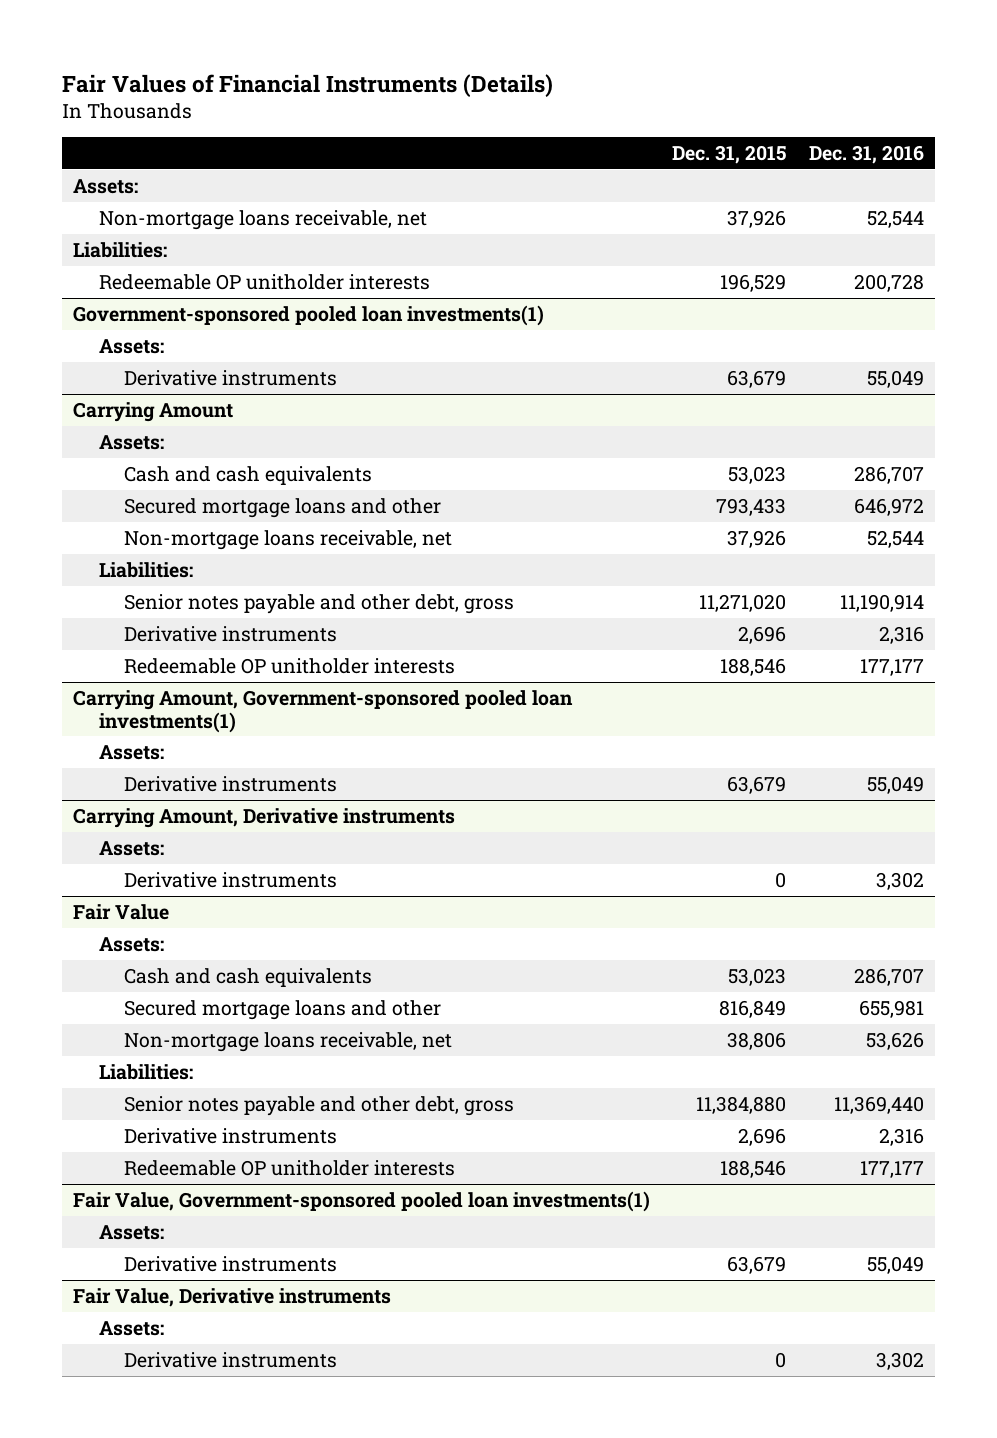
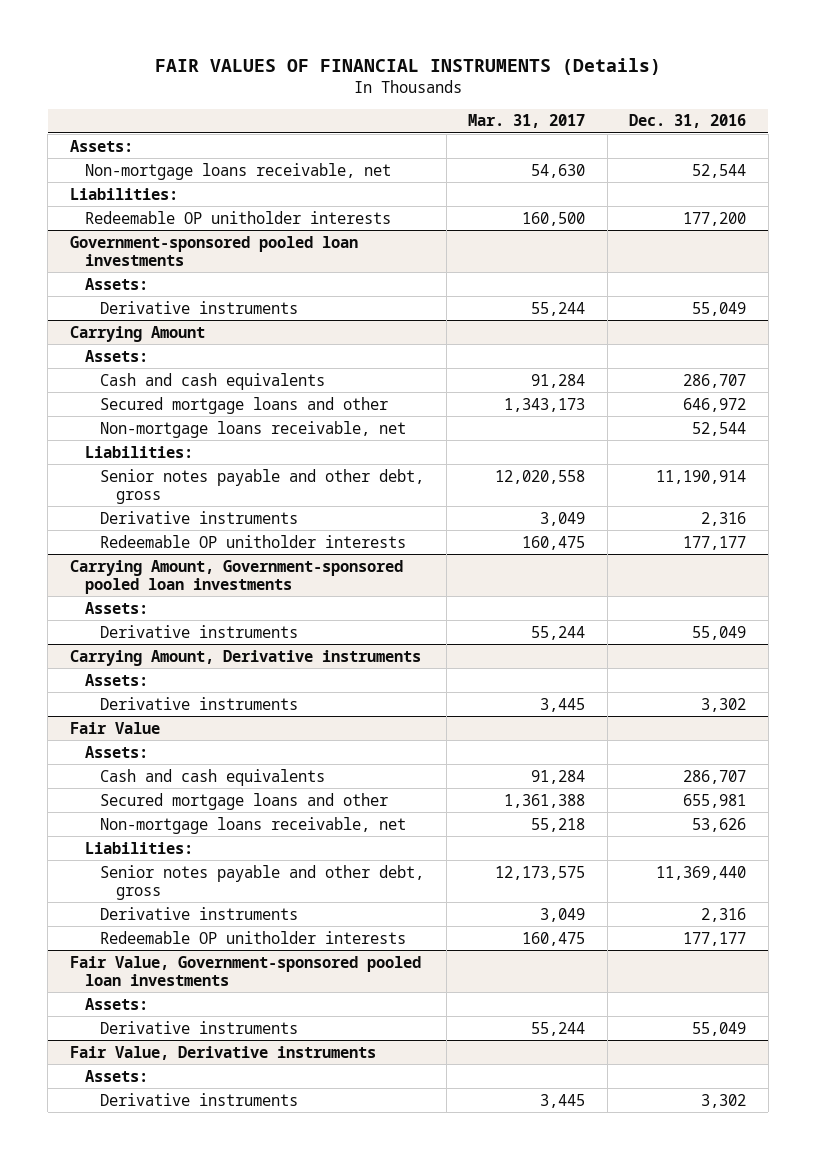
[61,73,553,97] Fair Values of Financial Instruments (Details) -> [155,58,662,76] FAIR VALUES OF FINANCIAL INSTRUMENTS (Details)
[672,145,787,165] Dec. 31, 2015 -> none
none -> [468,114,586,129] Mar. 31, 2017
[853,273,924,292] 200,728 -> [683,211,747,226] 177,200
[72,304,544,326] Government-sponsored pooled loan investments(1) -> [69,235,358,266] Government-sponsored pooled loan investments
[72,689,573,733] Carrying Amount, Government-sponsored pooled loan investments(1) -> [69,559,403,594] Carrying Amount, Government-sponsored pooled loan investments
[72,1190,650,1212] Fair Value, Government-sponsored pooled loan investments(1) -> [69,955,421,986] Fair Value, Government-sponsored pooled loan investments

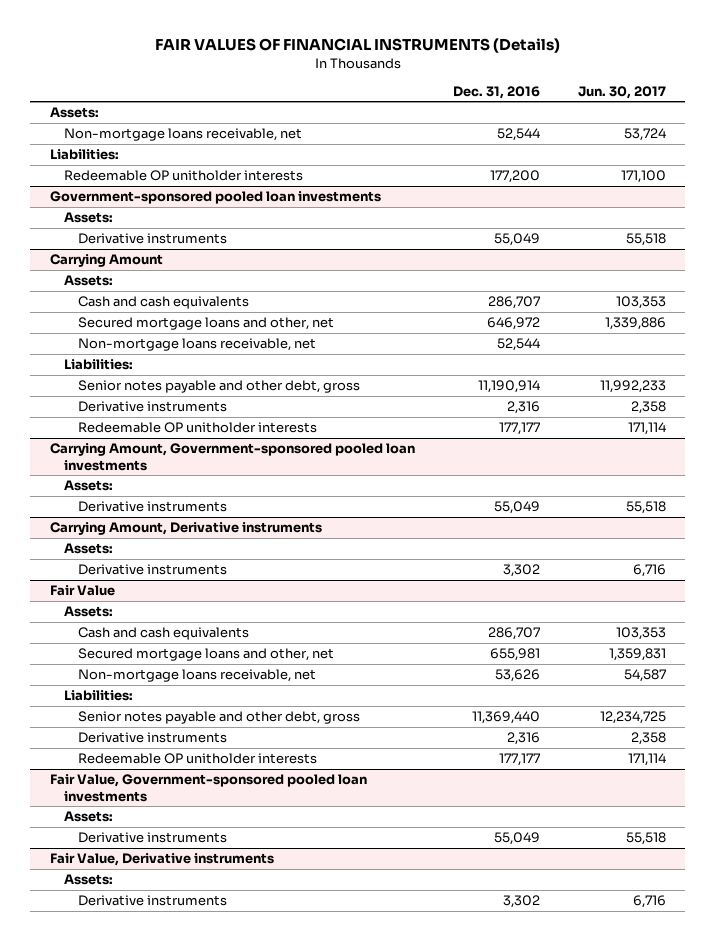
[468,114,586,129] Mar. 31, 2017 -> none
none -> [577,85,666,99] Jun. 30, 2017
[100,396,389,414] Secured mortgage loans and other -> [77,317,334,331] Secured mortgage loans and other, net
[100,792,389,810] Secured mortgage loans and other -> [77,648,334,662] Secured mortgage loans and other, net

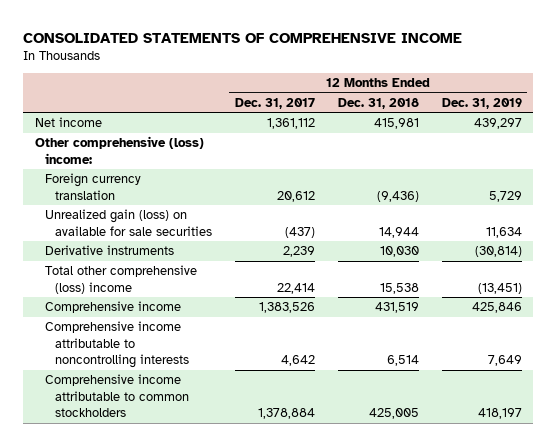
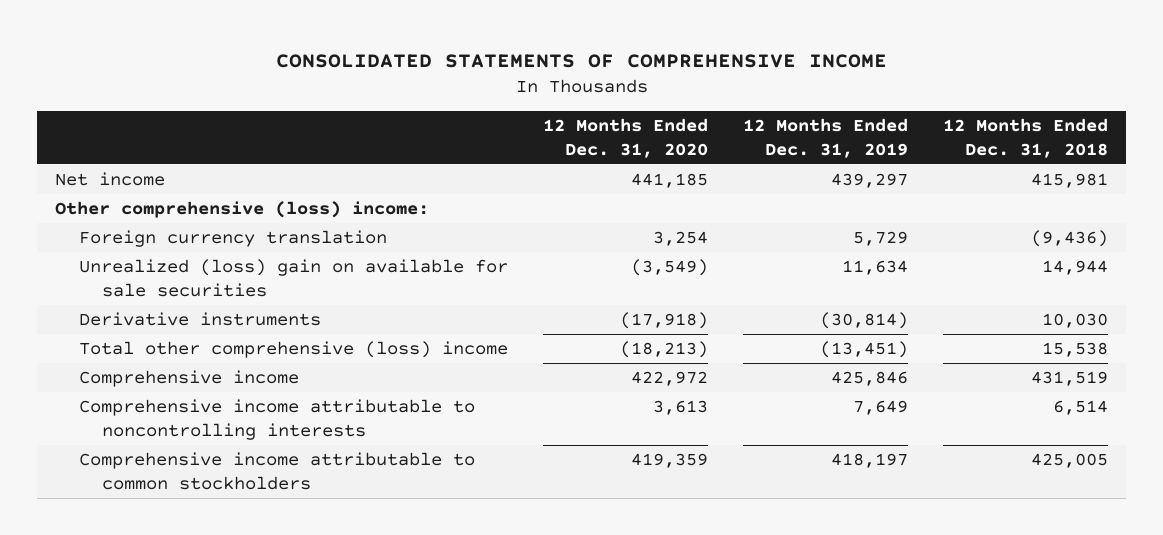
[234,98,315,110] Dec. 31, 2017 -> none
none -> [542,118,708,158] 12 Months Ended Dec. 31, 2020
[44,209,212,236] Unrealized gain (loss) on available for sale securities -> [78,259,508,297] Unrealized (loss) gain on available for sale securities

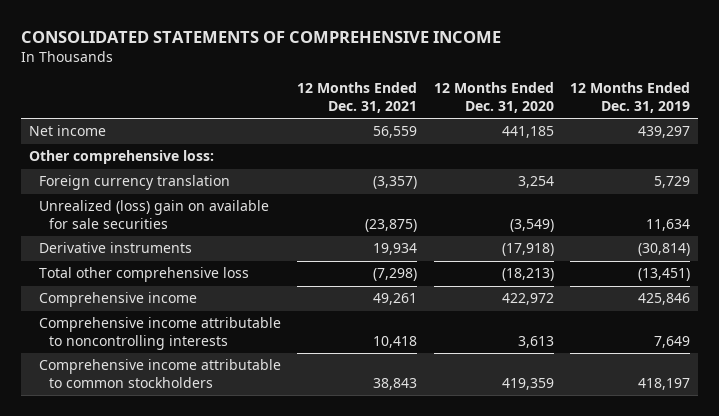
[943,118,1109,158] 12 Months Ended Dec. 31, 2018 -> none
none -> [297,82,418,113] 12 Months Ended Dec. 31, 2021
[54,201,429,219] Other comprehensive (loss) income: -> [28,150,214,165] Other comprehensive loss:
[78,341,508,359] Total other comprehensive (loss) income -> [38,267,249,283] Total other comprehensive loss

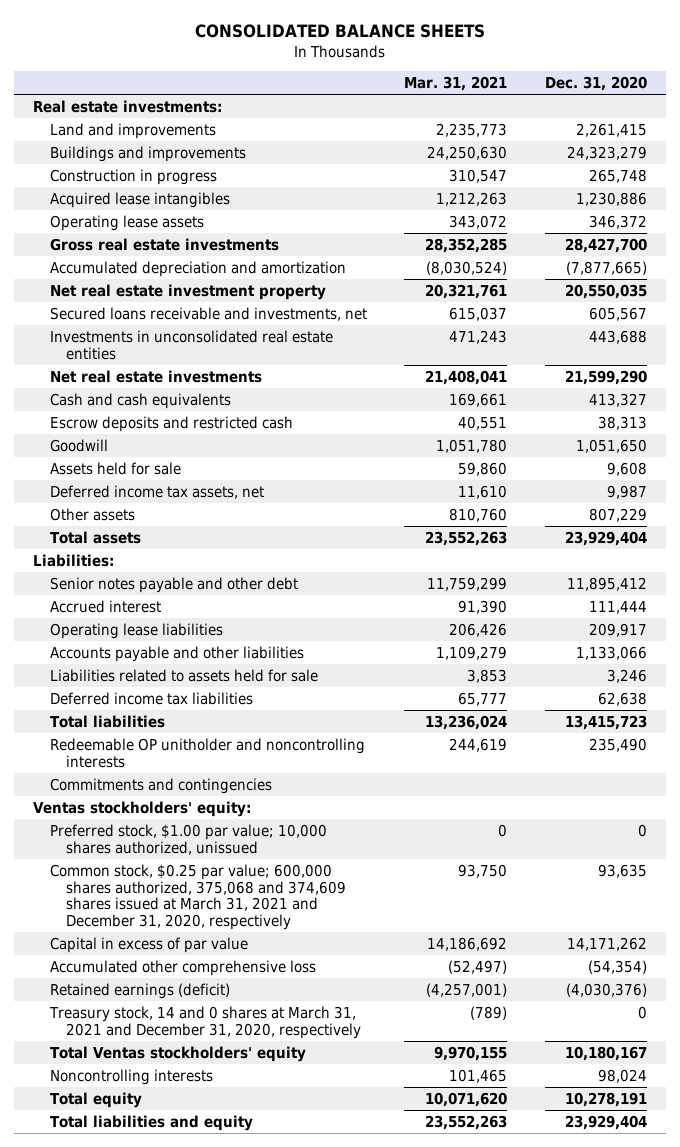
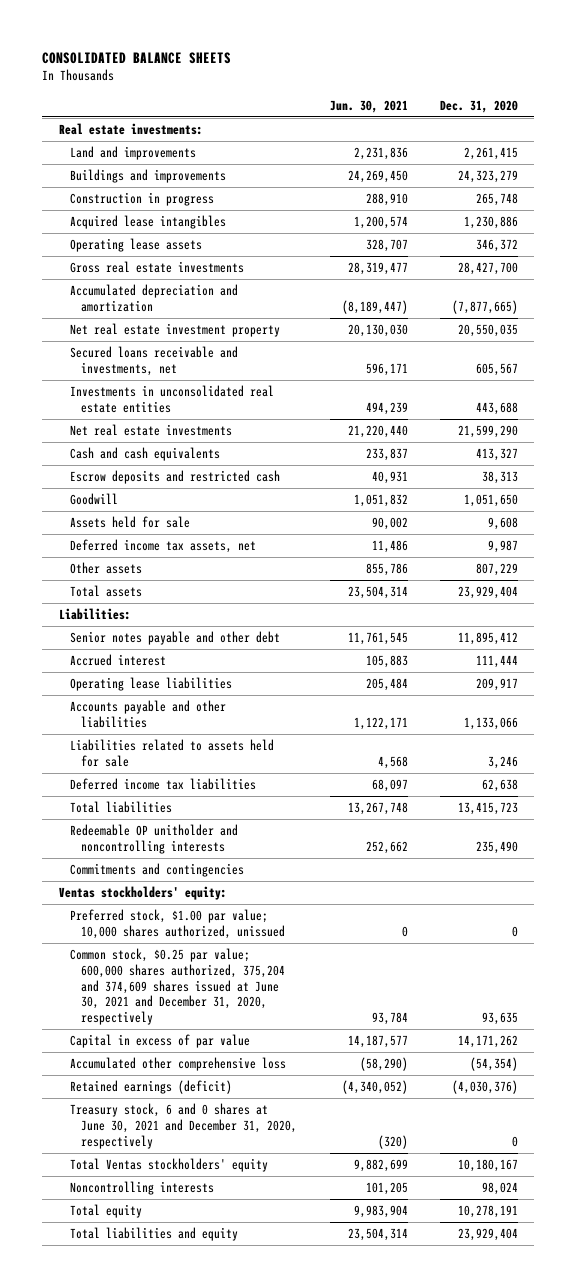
[404,75,508,91] Mar. 31, 2021 -> none
none -> [329,99,408,113] Jun. 30, 2021
[49,863,346,931] Common stock, $0.25 par value; 600,000 shares authorized, 375,068 and 374,609 shares issued at March 31, 2021 and December 31, 2020, respectively -> [69,948,286,1025] Common stock, $0.25 par value; 600,000 shares authorized, 375,204 and 374,609 shares issued at June 30, 2021 and December 31, 2020, respectively
[48,1005,361,1039] Treasury stock, 14 and 0 shares at March 31, 2021 and December 31, 2020, respectively -> [69,1103,298,1149] Treasury stock, 6 and 0 shares at June 30, 2021 and December 31, 2020, respectively

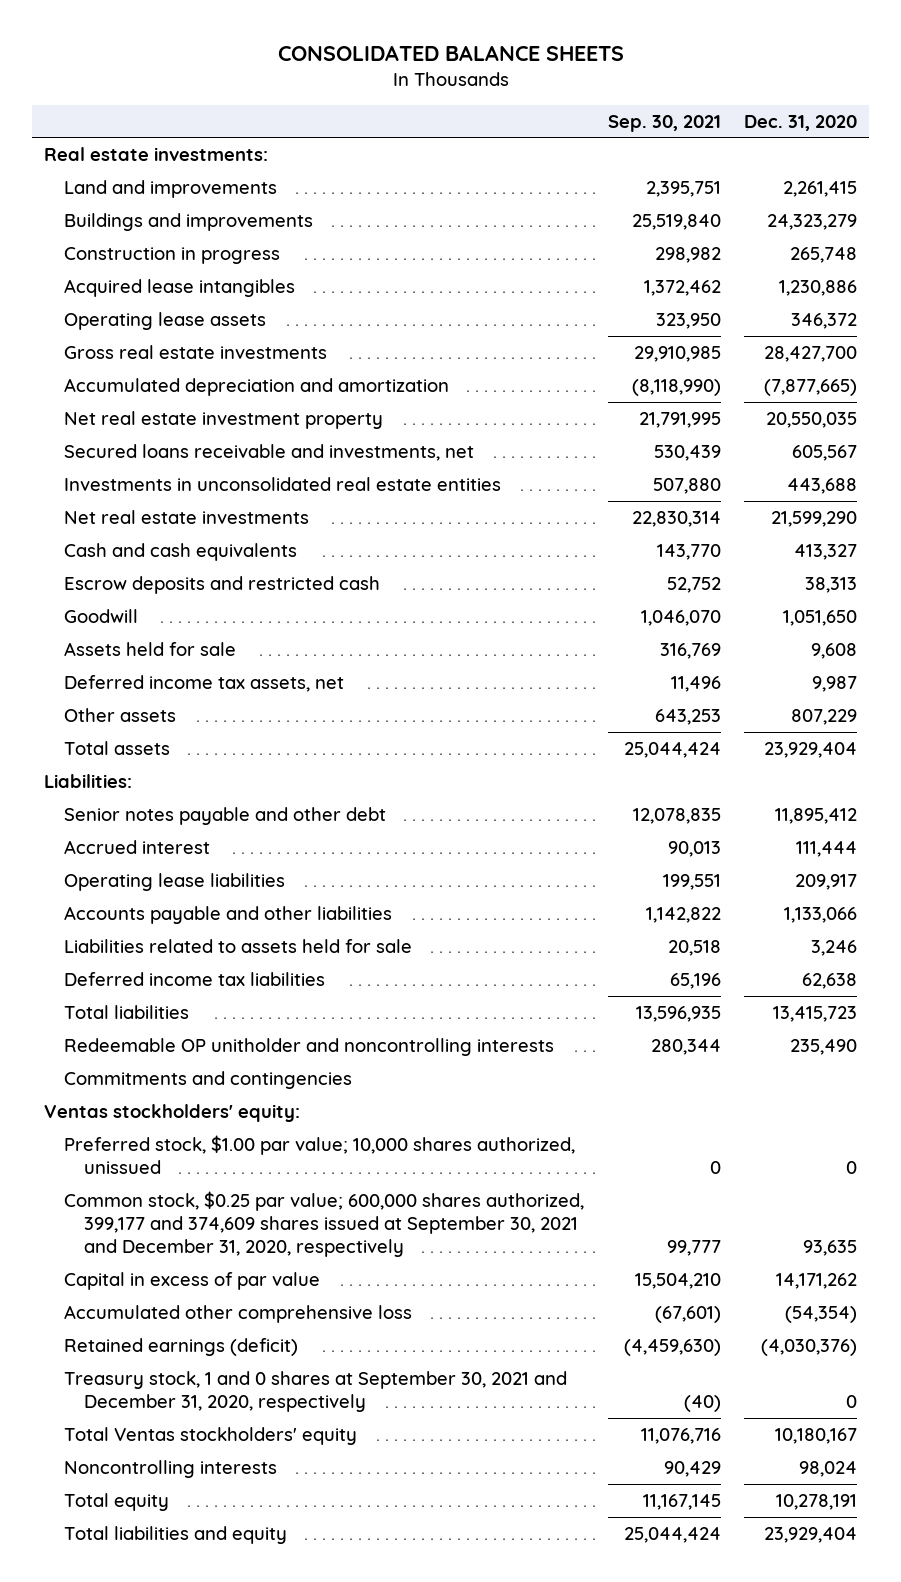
[329,99,408,113] Jun. 30, 2021 -> none
none -> [607,114,721,132] Sep. 30, 2021
[69,948,286,1025] Common stock, $0.25 par value; 600,000 shares authorized, 375,204 and 374,609 shares issued at June 30, 2021 and December 31, 2020, respectively -> [64,1190,585,1258] Common stock, $0.25 par value; 600,000 shares authorized, 399,177 and 374,609 shares issued at September 30, 2021 and December 31, 2020, respectively
[69,1103,298,1149] Treasury stock, 6 and 0 shares at June 30, 2021 and December 31, 2020, respectively -> [64,1370,568,1413] Treasury stock, 1 and 0 shares at September 30, 2021 and December 31, 2020, respectively

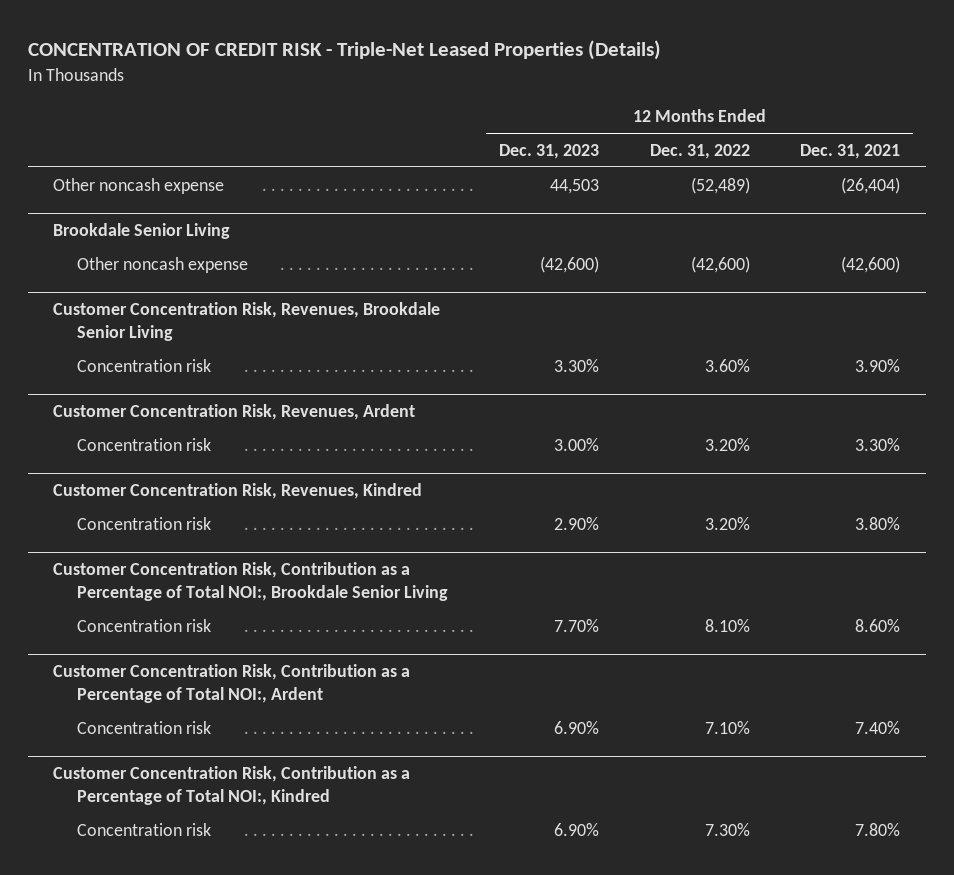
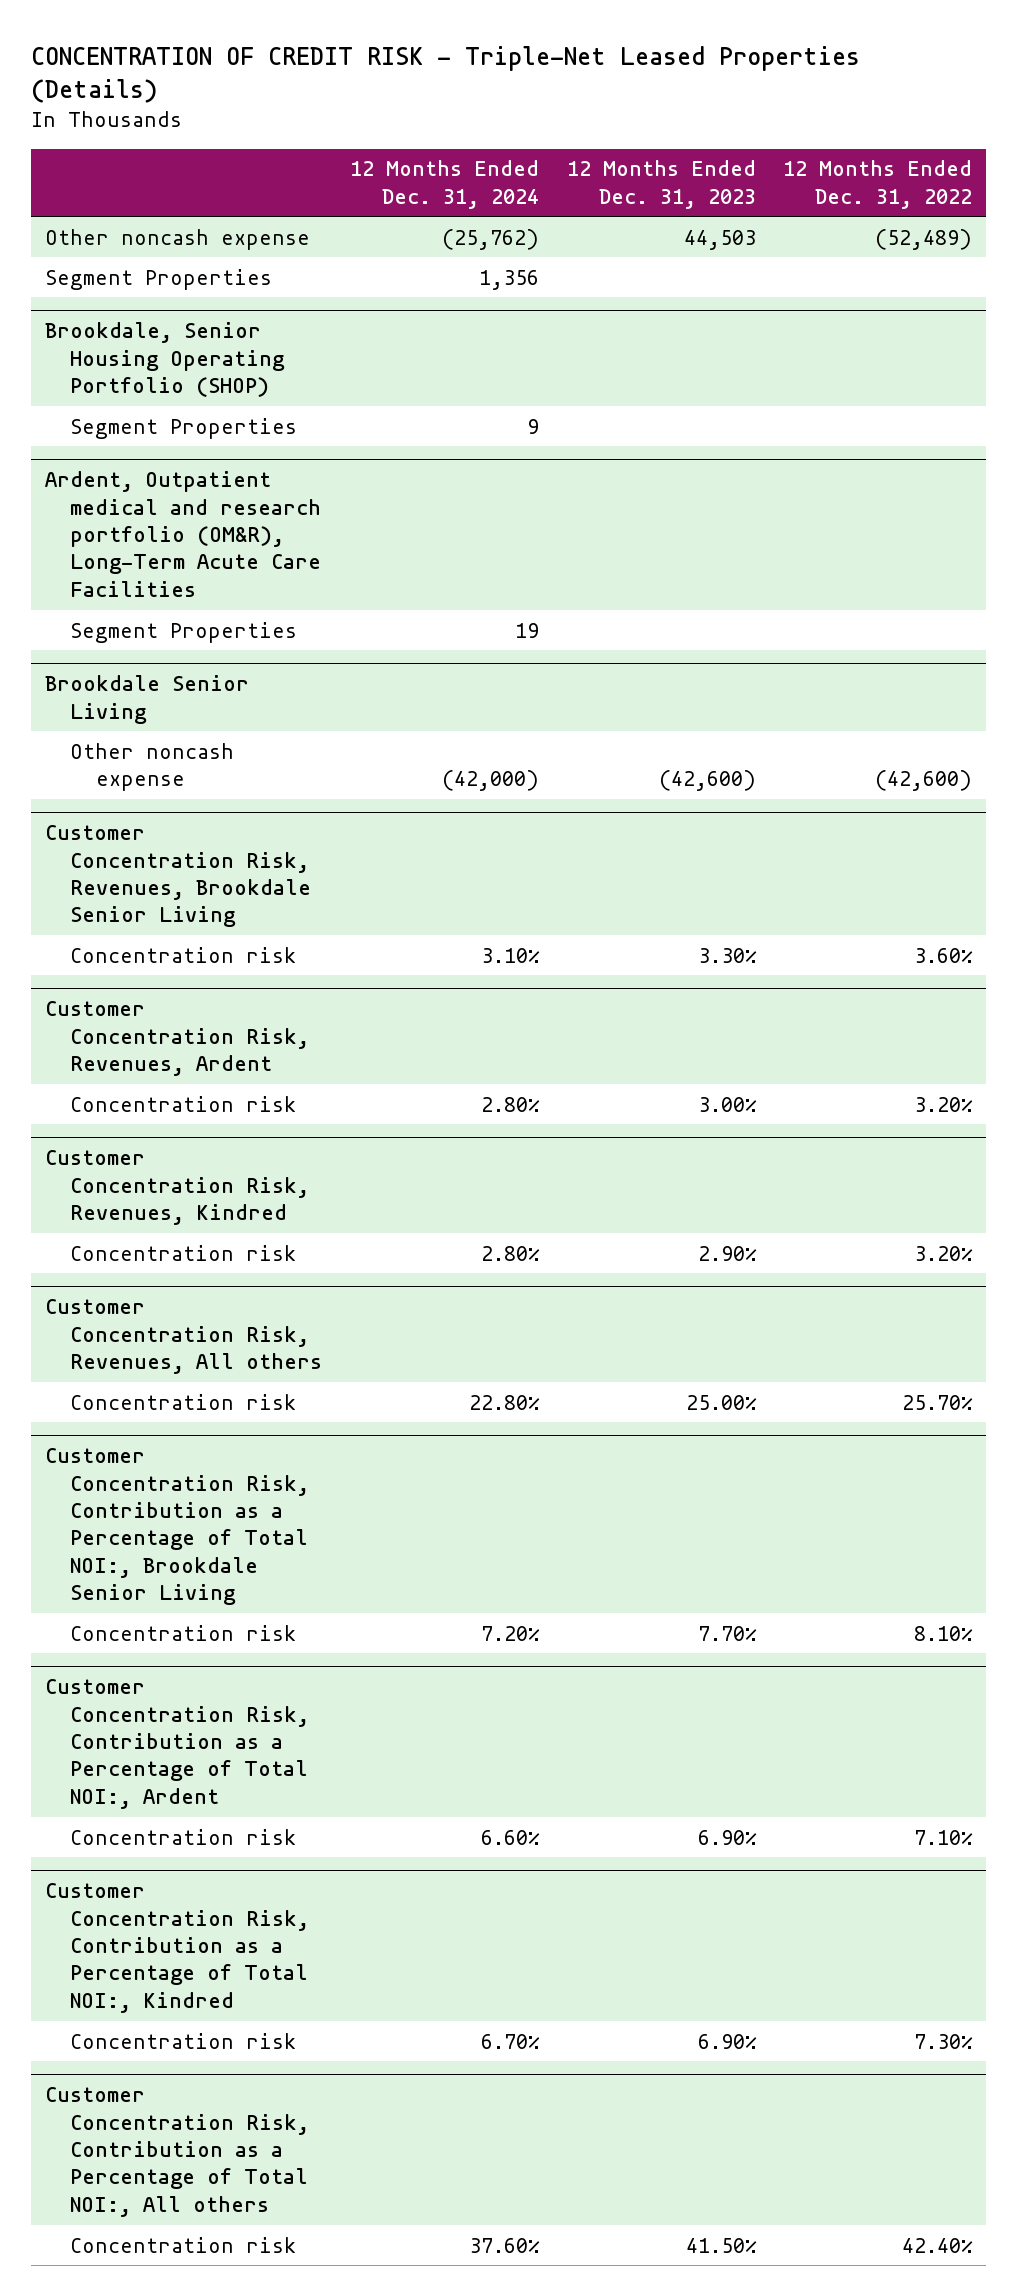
[800,143,901,159] Dec. 31, 2021 -> none
none -> [350,160,540,209] 12 Months Ended Dec. 31, 2024
none -> [45,268,273,290] Segment Properties
none -> [45,322,286,398] Brookdale, Senior Housing Operating Portfolio (SHOP)
none -> [70,417,298,439] Segment Properties
none -> [45,471,322,597] Ardent, Outpatient medical and research portfolio (OM&R), Long-Term Acute Care Facilities
none -> [70,621,298,643] Segment Properties
none -> [45,1299,323,1375] Customer Concentration Risk, Revenues, All others
none -> [70,1393,297,1410] Concentration risk
none -> [45,2087,310,2217] Customer Concentration Risk, Contribution as a Percentage of Total NOI:, All others
none -> [70,2236,297,2253] Concentration risk

